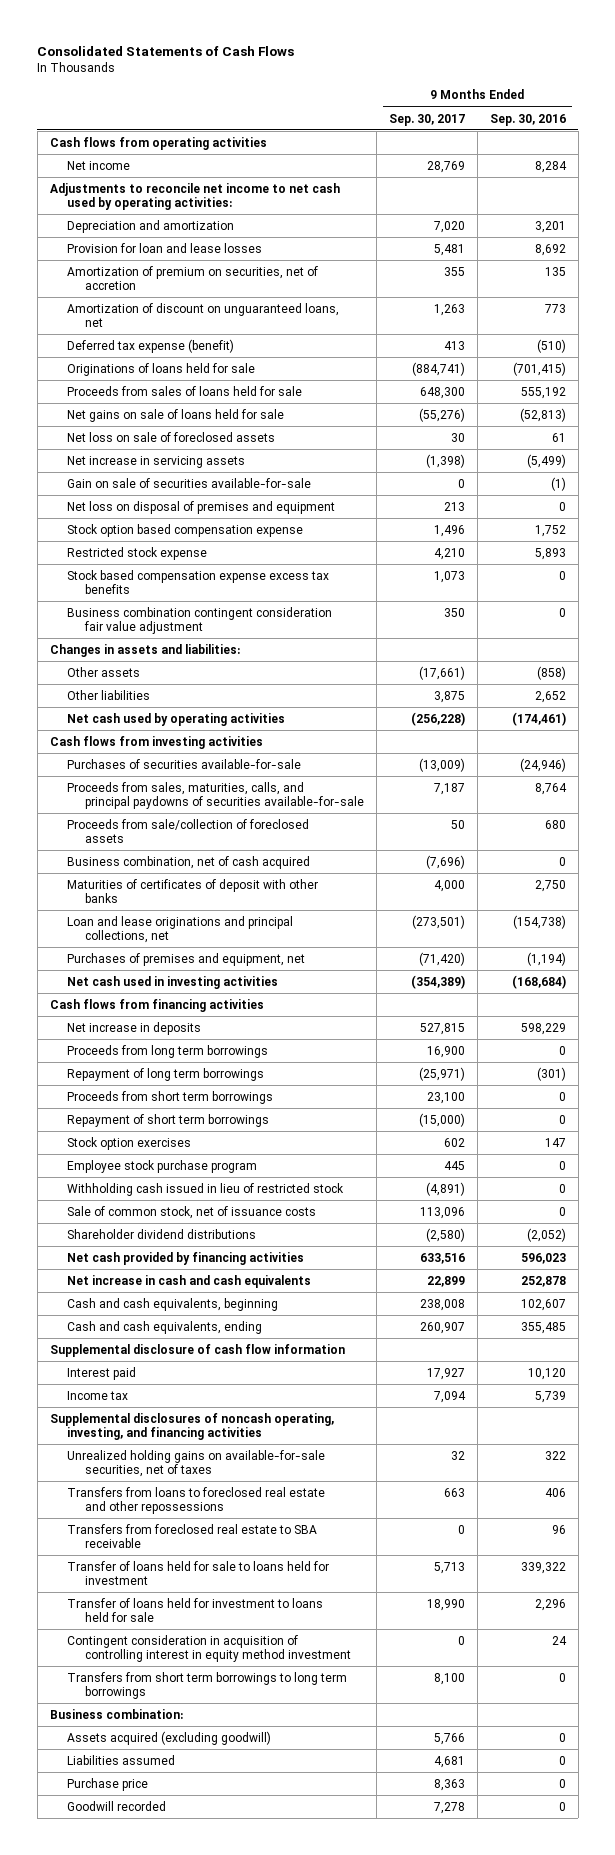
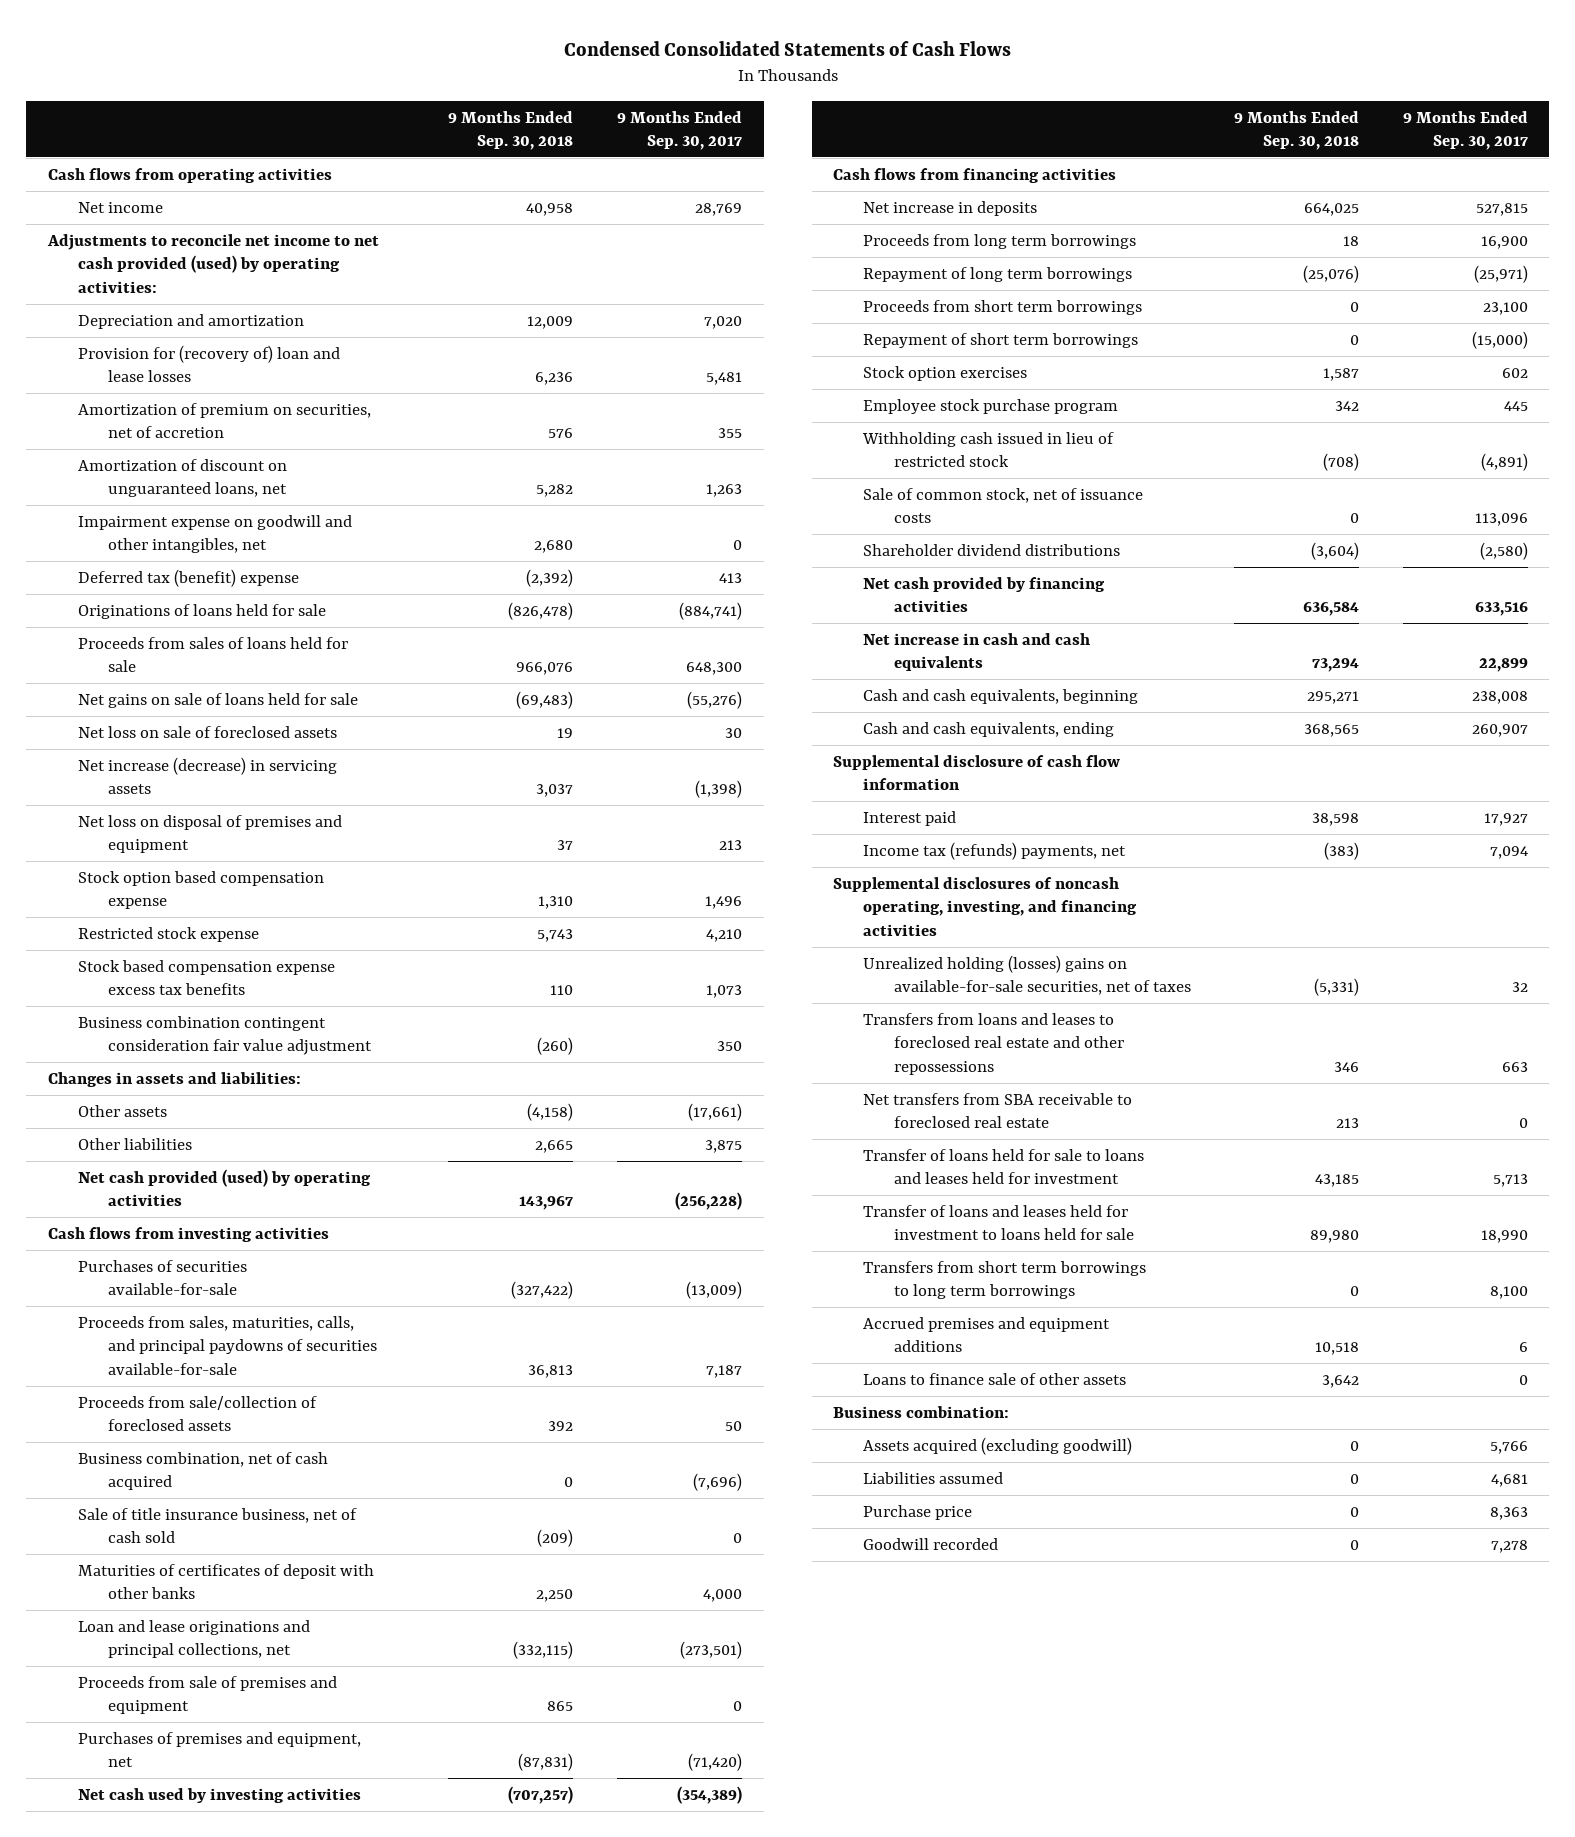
[37,45,295,56] Consolidated Statements of Cash Flows -> [563,40,1011,56] Condensed Consolidated Statements of Cash Flows
[489,113,566,126] Sep. 30, 2016 -> none
none -> [448,110,574,150] 9 Months Ended Sep. 30, 2018
[49,182,340,210] Adjustments to reconcile net income to net cash used by operating activities: -> [46,233,379,293] Adjustments to reconcile net income to net cash provided (used) by operating activities:
[67,242,263,253] Provision for loan and lease losses -> [77,344,340,383] Provision for (recovery of) loan and lease losses
none -> [77,514,352,554] Impairment expense on goodwill and other intangibles, net
[67,338,235,353] Deferred tax expense (benefit) -> [77,568,299,587] Deferred tax (benefit) expense
[67,477,312,488] Gain on sale of securities available-for-sale -> none
[67,455,246,468] Net increase in servicing assets -> [77,756,337,795] Net increase (decrease) in servicing assets
[67,712,286,726] Net cash used by operating activities -> [77,1168,371,1207] Net cash provided (used) by operating activities
none -> [77,1507,357,1544] Sale of title insurance business, net of cash sold
none -> [77,1675,337,1715] Proceeds from sale of premises and equipment
[67,975,279,989] Net cash used in investing activities -> [77,1787,361,1803] Net cash used by investing activities
[67,1390,129,1400] Income tax -> [863,841,1127,860] Income tax (refunds) payments, net
[67,1634,352,1662] Contingent consideration in acquisition of controlling interest in equity method investment -> none
[67,1449,326,1477] Unrealized holding gains on available-for-sale securities, net of taxes -> [863,954,1191,996] Unrealized holding (losses) gains on available-for-sale securities, net of taxes
[67,1486,326,1514] Transfers from loans to foreclosed real estate and other repossessions -> [863,1012,1124,1075] Transfers from loans and leases to foreclosed real estate and other repossessions
[67,1523,318,1548] Transfers from foreclosed real estate to SBA receivable -> [863,1092,1133,1129] Net transfers from SBA receivable to foreclosed real estate
[67,1560,330,1585] Transfer of loans held for sale to loans held for investment -> [863,1148,1145,1185] Transfer of loans held for sale to loans and leases held for investment
[67,1597,324,1622] Transfer of loans held for investment to loans held for sale -> [863,1204,1134,1241] Transfer of loans and leases held for investment to loans held for sale
none -> [863,1316,1111,1353] Accrued premises and equipment additions
none -> [863,1372,1127,1385] Loans to finance sale of other assets

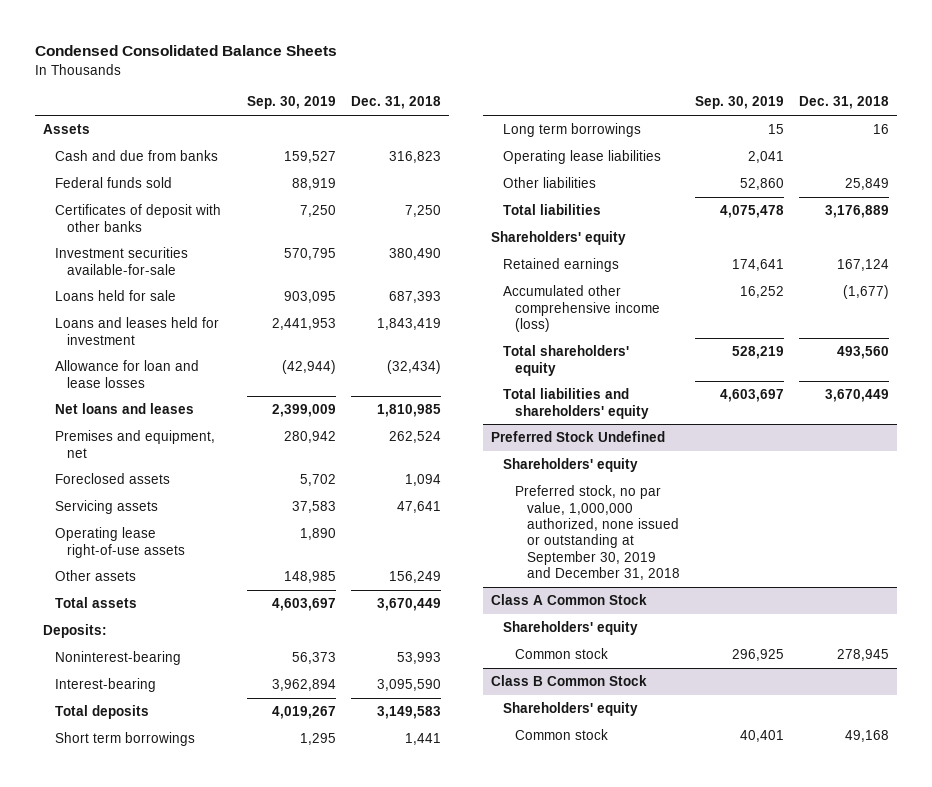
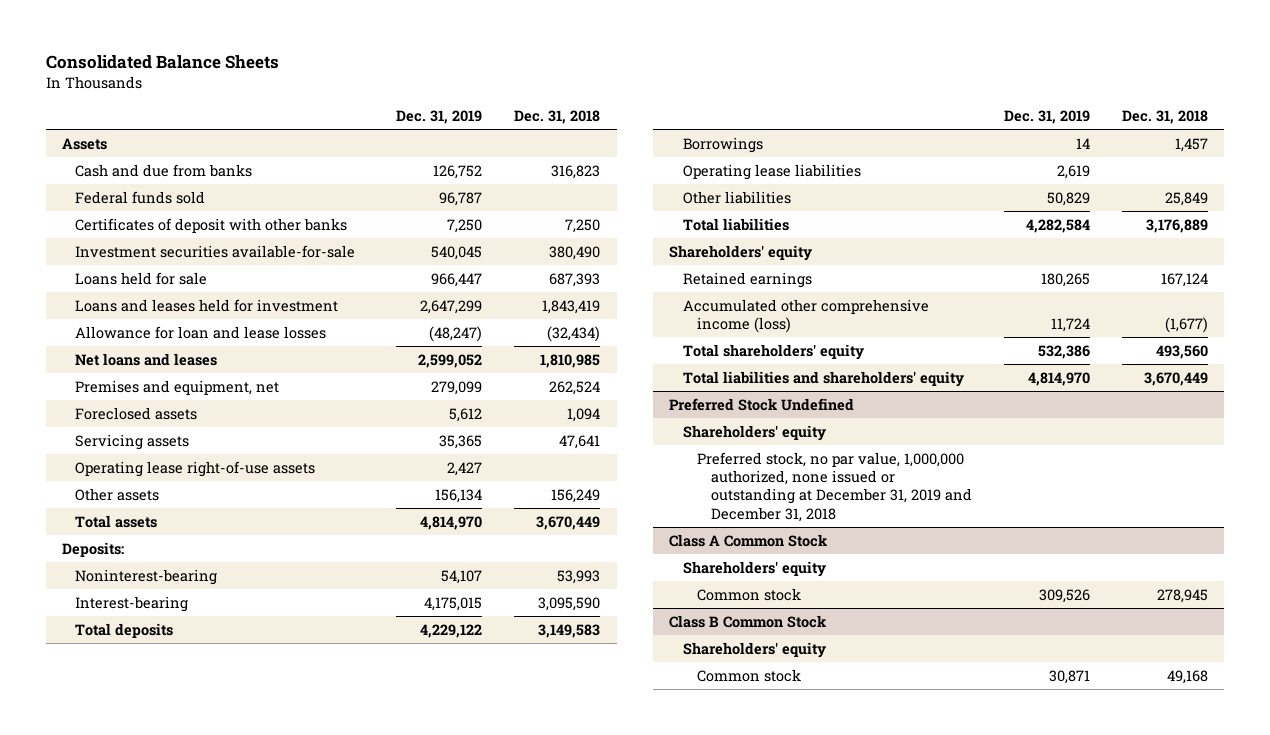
[35,45,338,57] Condensed Consolidated Balance Sheets -> [45,55,279,70] Consolidated Balance Sheets
[247,96,337,110] Sep. 30, 2019 -> none
none -> [396,110,483,125] Dec. 31, 2019
[54,732,195,747] Short term borrowings -> none
[502,123,641,138] Long term borrowings -> none
none -> [683,136,764,153] Borrowings
[514,485,680,581] Preferred stock, no par value, 1,000,000 authorized, none issued or outstanding at September 30, 2019 and December 31, 2018 -> [696,451,972,522] Preferred stock, no par value, 1,000,000 authorized, none issued or outstanding at December 31, 2019 and December 31, 2018

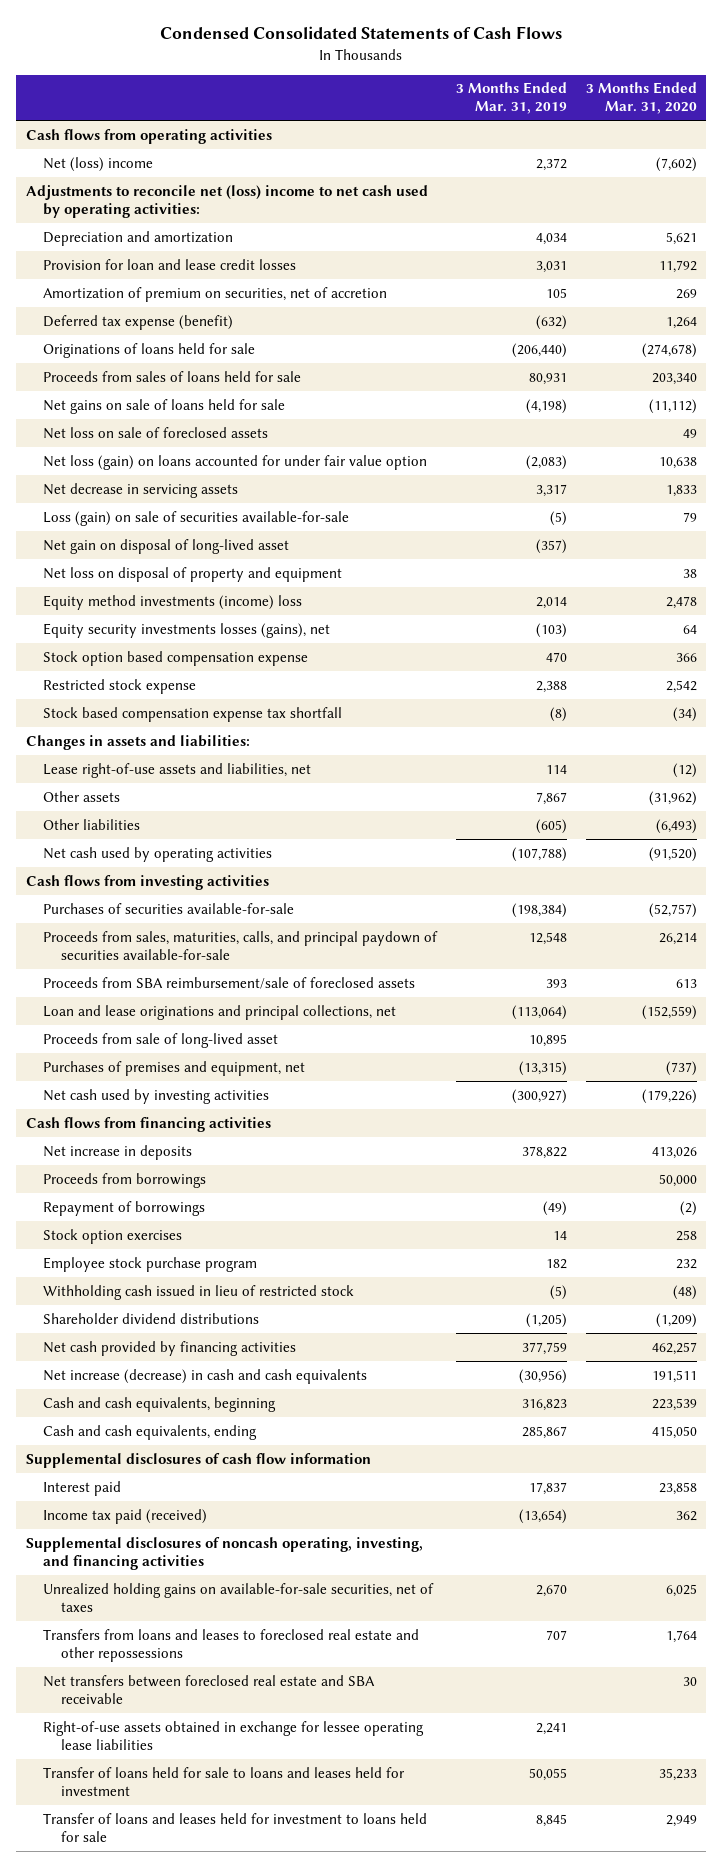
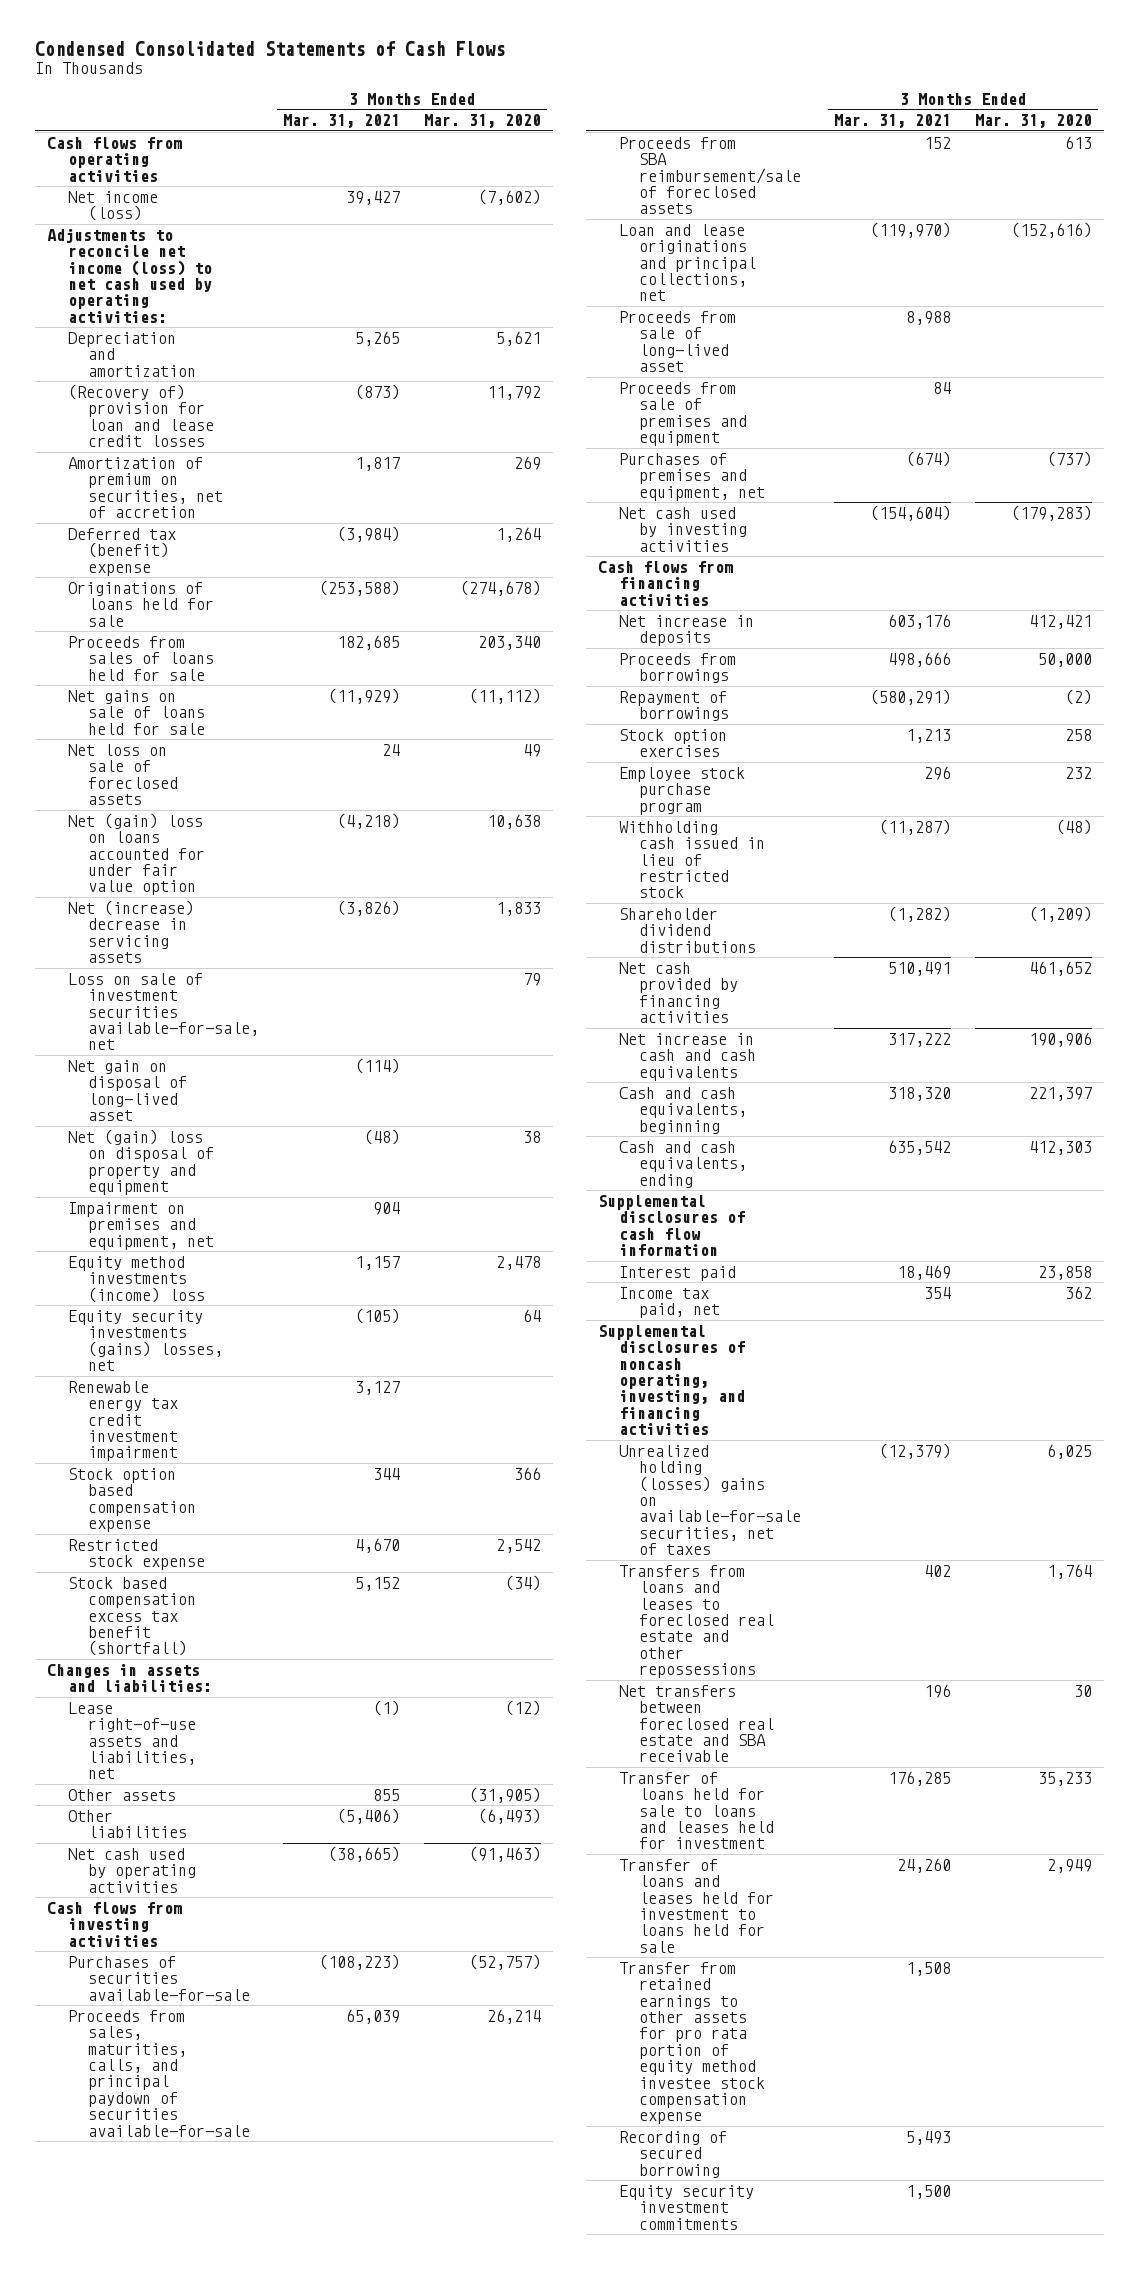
[455,82,567,115] 3 Months Ended Mar. 31, 2019 -> none
none -> [282,114,400,129] Mar. 31, 2021
[43,156,154,172] Net (loss) income -> [67,190,158,222] Net income (loss)
[25,184,428,218] Adjustments to reconcile net (loss) income to net cash used by operating activities: -> [47,227,212,323] Adjustments to reconcile net income (loss) to net cash used by operating activities:
[43,258,297,270] Provision for loan and lease credit losses -> [67,383,214,448] (Recovery of) provision for loan and lease credit losses
[43,314,234,330] Deferred tax expense (benefit) -> [67,527,176,576] Deferred tax (benefit) expense
[43,454,428,470] Net loss (gain) on loans accounted for under fair value option -> [67,812,205,896] Net (gain) loss on loans accounted for under fair value option
[43,482,239,498] Net decrease in servicing assets -> [67,899,194,964] Net (increase) decrease in servicing assets
[43,510,350,526] Loss (gain) on sale of securities available-for-sale -> [67,972,259,1051] Loss on sale of investment securities available-for-sale, net
[43,566,343,582] Net loss on disposal of property and equipment -> [67,1128,214,1196] Net (gain) loss on disposal of property and equipment
none -> [67,1201,214,1250] Impairment on premises and equipment, net
[43,622,331,638] Equity security investments losses (gains), net -> [67,1309,223,1372] Equity security investments (gains) losses, net
none -> [67,1380,178,1462] Renewable energy tax credit investment impairment
[43,706,343,722] Stock based compensation expense tax shortfall -> [67,1576,196,1657] Stock based compensation excess tax benefit (shortfall)
[648,790,697,806] (31,962) -> [468,1786,541,1803] (31,905)
[648,846,697,862] (91,520) -> [468,1845,541,1862] (91,463)
[641,1004,697,1020] (152,559) -> [1010,221,1092,238] (152,616)
none -> [618,381,748,447] Proceeds from sale of premises and equipment
[641,1088,697,1104] (179,226) -> [1010,504,1092,521] (179,283)
[651,1146,697,1159] 413,026 -> [1028,614,1092,629] 412,421
[651,1341,697,1355] 462,257 -> [1028,960,1092,976] 461,652
[43,1368,368,1384] Net increase (decrease) in cash and cash equivalents -> [618,1032,757,1081] Net increase in cash and cash equivalents
[651,1369,697,1383] 191,511 -> [1028,1031,1092,1047] 190,906
[651,1397,697,1411] 223,539 -> [1028,1086,1092,1101] 221,397
[651,1425,697,1439] 415,050 -> [1028,1140,1092,1155] 412,303
[43,1508,208,1524] Income tax paid (received) -> [618,1286,721,1319] Income tax paid, net
[43,1582,435,1612] Unrealized holding gains on available-for-sale securities, net of taxes -> [618,1444,802,1556] Unrealized holding (losses) gains on available-for-sale securities, net of taxes
[43,1720,425,1750] Right-of-use assets obtained in exchange for lessee operating lease liabilities -> none
none -> [618,1961,766,2125] Transfer from retained earnings to other assets for pro rata portion of equity method investee stock compensation expense
none -> [618,2130,727,2178] Recording of secured borrowing
none -> [618,2184,754,2230] Equity security investment commitments

